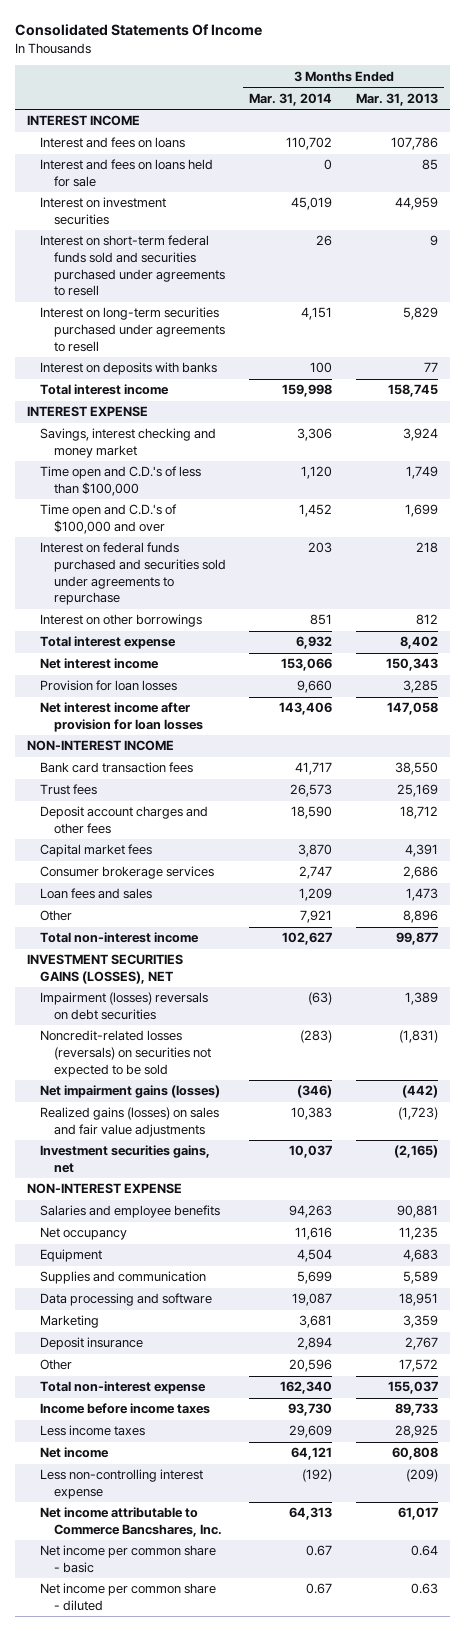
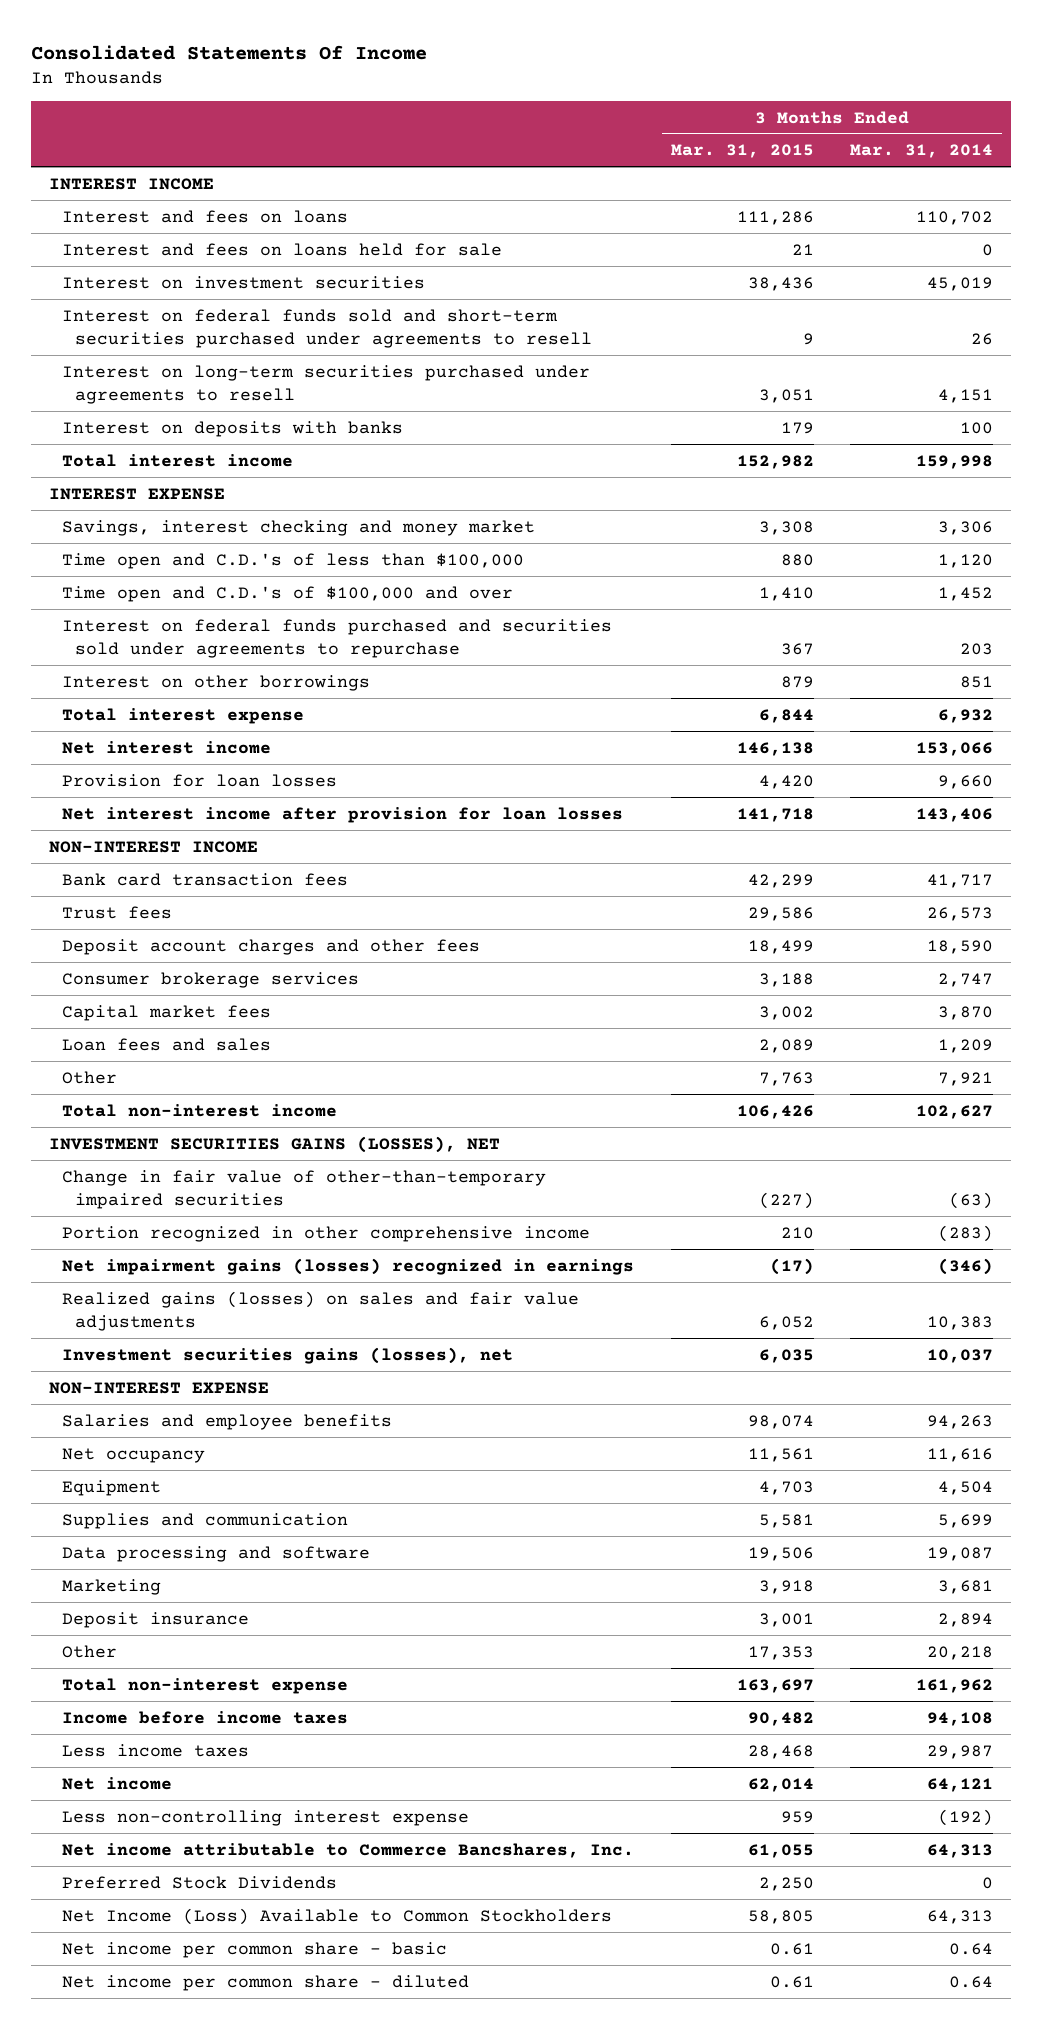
[355,92,438,106] Mar. 31, 2013 -> none
none -> [670,144,814,159] Mar. 31, 2015
[40,235,225,297] Interest on short-term federal funds sold and securities purchased under agreements to resell -> [62,308,593,348] Interest on federal funds sold and short-term securities purchased under agreements to resell
[40,844,153,858] Capital market fees -> [62,1004,272,1021] Capital market fees
[40,992,209,1021] Impairment (losses) reversals on debt securities -> none
none -> [62,1169,547,1209] Change in fair value of other-than-temporary impaired securities
[40,1030,211,1077] Noncredit-related losses (reversals) on securities not expected to be sold -> [62,1225,591,1242] Portion recognized in other comprehensive income
[40,1085,221,1099] Net impairment gains (losses) -> [62,1257,635,1275] Net impairment gains (losses) recognized in earnings
[40,1145,211,1174] Investment securities gains, net -> [62,1346,514,1364] Investment securities gains (losses), net
[289,1359,333,1373] 20,596 -> [927,1645,994,1660] 20,218
[280,1381,333,1395] 162,340 -> [916,1678,994,1693] 161,962
[288,1403,333,1417] 93,730 -> [927,1711,994,1726] 94,108
[289,1425,333,1439] 29,609 -> [927,1744,994,1759] 29,987
none -> [62,1875,338,1889] Preferred Stock Dividends
none -> [62,1907,613,1925] Net Income (Loss) Available to Common Stockholders
[306,1545,333,1557] 0.67 -> [949,1942,994,1955] 0.64
[306,1583,333,1595] 0.67 -> [949,1975,994,1988] 0.64

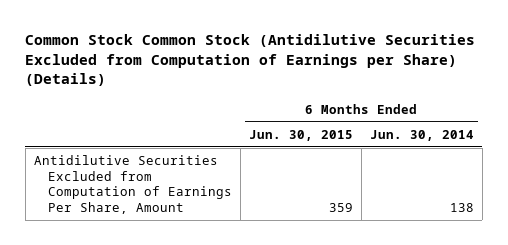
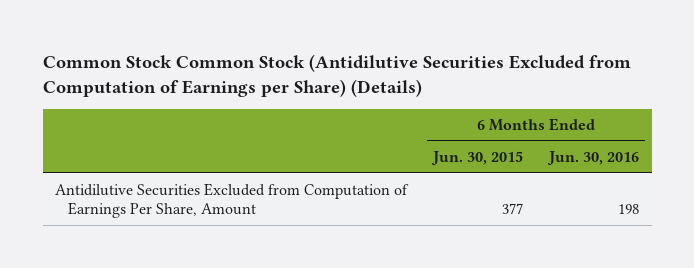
[369,129,474,141] Jun. 30, 2014 -> none
none -> [546,151,639,166] Jun. 30, 2016
[329,202,354,212] 359 -> [502,203,524,215] 377

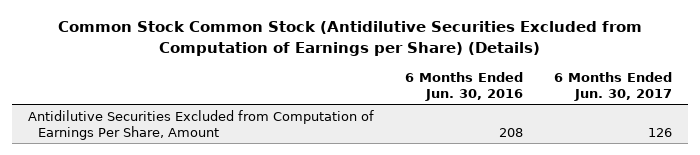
[431,151,524,166] Jun. 30, 2015 -> none
none -> [554,72,673,101] 6 Months Ended Jun. 30, 2017
[617,204,639,215] 198 -> [499,127,524,137] 208

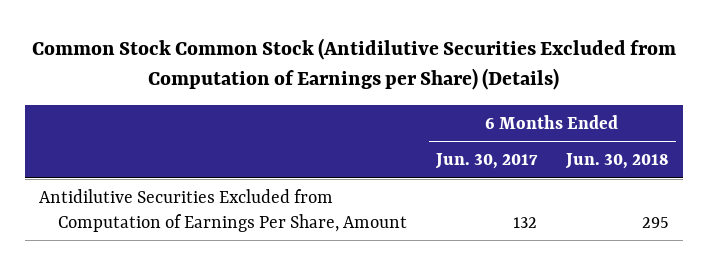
[405,72,524,101] 6 Months Ended Jun. 30, 2016 -> none
none -> [564,153,669,170] Jun. 30, 2018
[648,127,673,137] 126 -> [512,216,537,228] 132

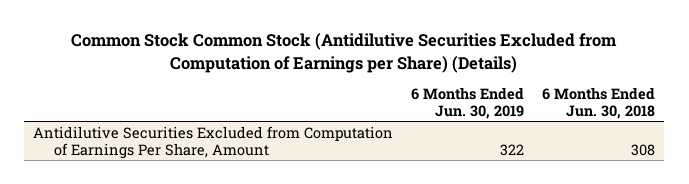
[434,153,538,170] Jun. 30, 2017 -> none
none -> [411,86,525,119] 6 Months Ended Jun. 30, 2019
[641,216,669,228] 295 -> [631,143,656,156] 308

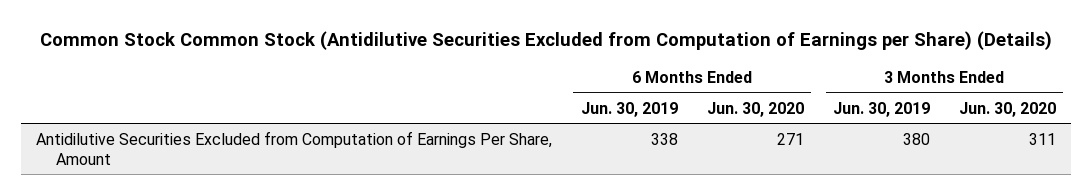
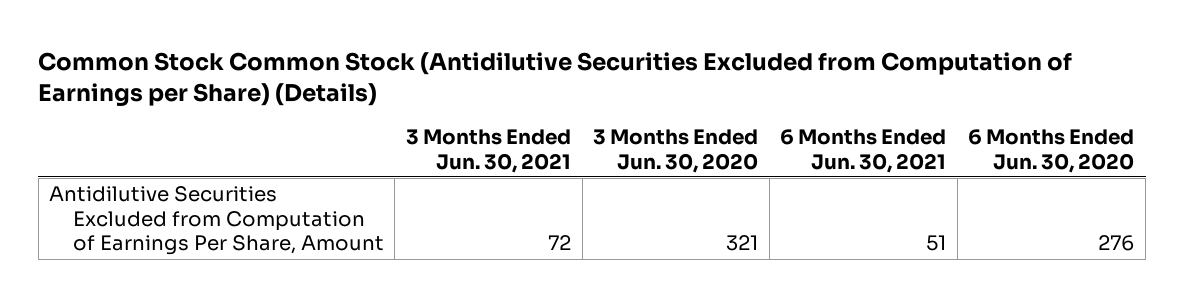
[580,101,678,117] Jun. 30, 2019 -> none
[832,101,930,117] Jun. 30, 2019 -> none
none -> [405,128,571,173] 3 Months Ended Jun. 30, 2021
none -> [780,128,947,173] 6 Months Ended Jun. 30, 2021
[776,133,804,146] 271 -> [1098,235,1135,252] 276
[1029,133,1057,146] 311 -> [726,235,759,252] 321

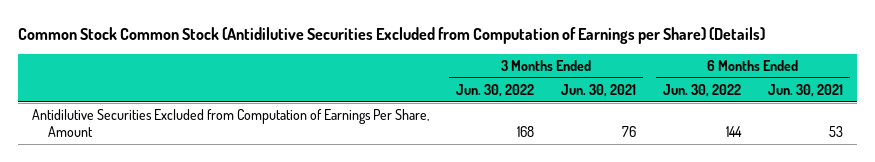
[593,128,759,173] 3 Months Ended Jun. 30, 2020 -> none
[968,128,1135,173] 6 Months Ended Jun. 30, 2020 -> none
none -> [455,84,534,98] Jun. 30, 2022
none -> [663,84,742,98] Jun. 30, 2022
[547,235,571,251] 72 -> [622,126,637,138] 76
[926,235,947,252] 51 -> [829,126,844,138] 53

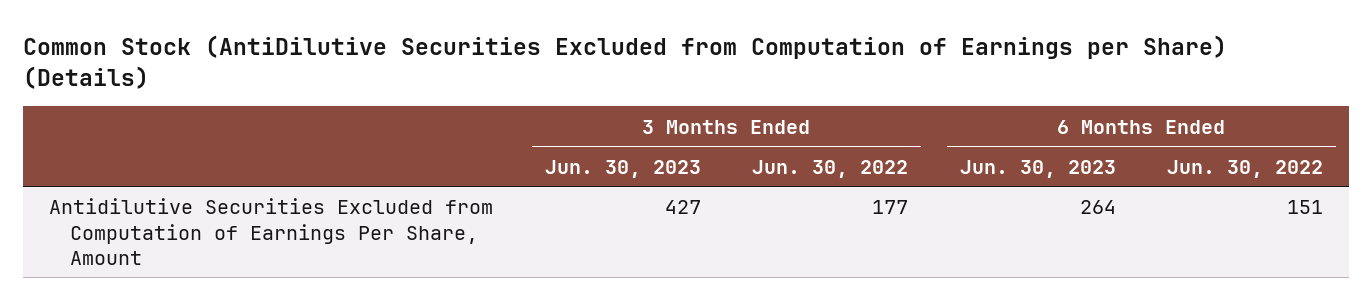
[18,26,766,44] Common Stock Common Stock (Antidilutive Securities Excluded from Computation of Earnings per Share) (Details) -> [23,34,1228,89] Common Stock (AntiDilutive Securities Excluded from Computation of Earnings per Share) (Details)
[561,84,637,98] Jun. 30, 2021 -> none
[768,84,844,98] Jun. 30, 2021 -> none
none -> [544,159,701,178] Jun. 30, 2023
none -> [959,159,1116,178] Jun. 30, 2023
[516,126,534,138] 168 -> [872,200,909,215] 177
[726,126,743,138] 144 -> [1287,200,1324,215] 151

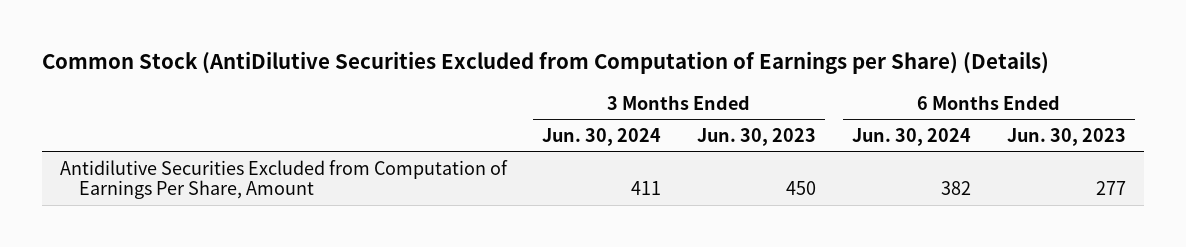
[752,159,909,178] Jun. 30, 2022 -> none
[1167,159,1324,178] Jun. 30, 2022 -> none
none -> [542,127,662,146] Jun. 30, 2024
none -> [852,127,972,146] Jun. 30, 2024
[664,200,701,215] 427 -> [786,181,817,196] 450
[1079,200,1116,215] 264 -> [1095,181,1126,196] 277

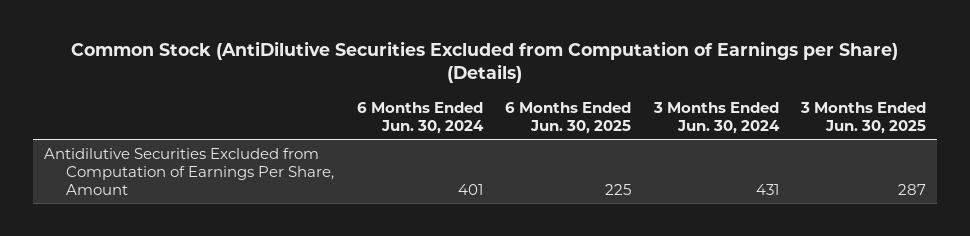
[697,127,817,146] Jun. 30, 2023 -> none
[1006,127,1126,146] Jun. 30, 2023 -> none
none -> [505,101,632,135] 6 Months Ended Jun. 30, 2025
none -> [800,101,927,135] 3 Months Ended Jun. 30, 2025
[631,181,662,196] 411 -> [755,183,779,195] 431
[941,181,972,196] 382 -> [457,183,483,195] 401

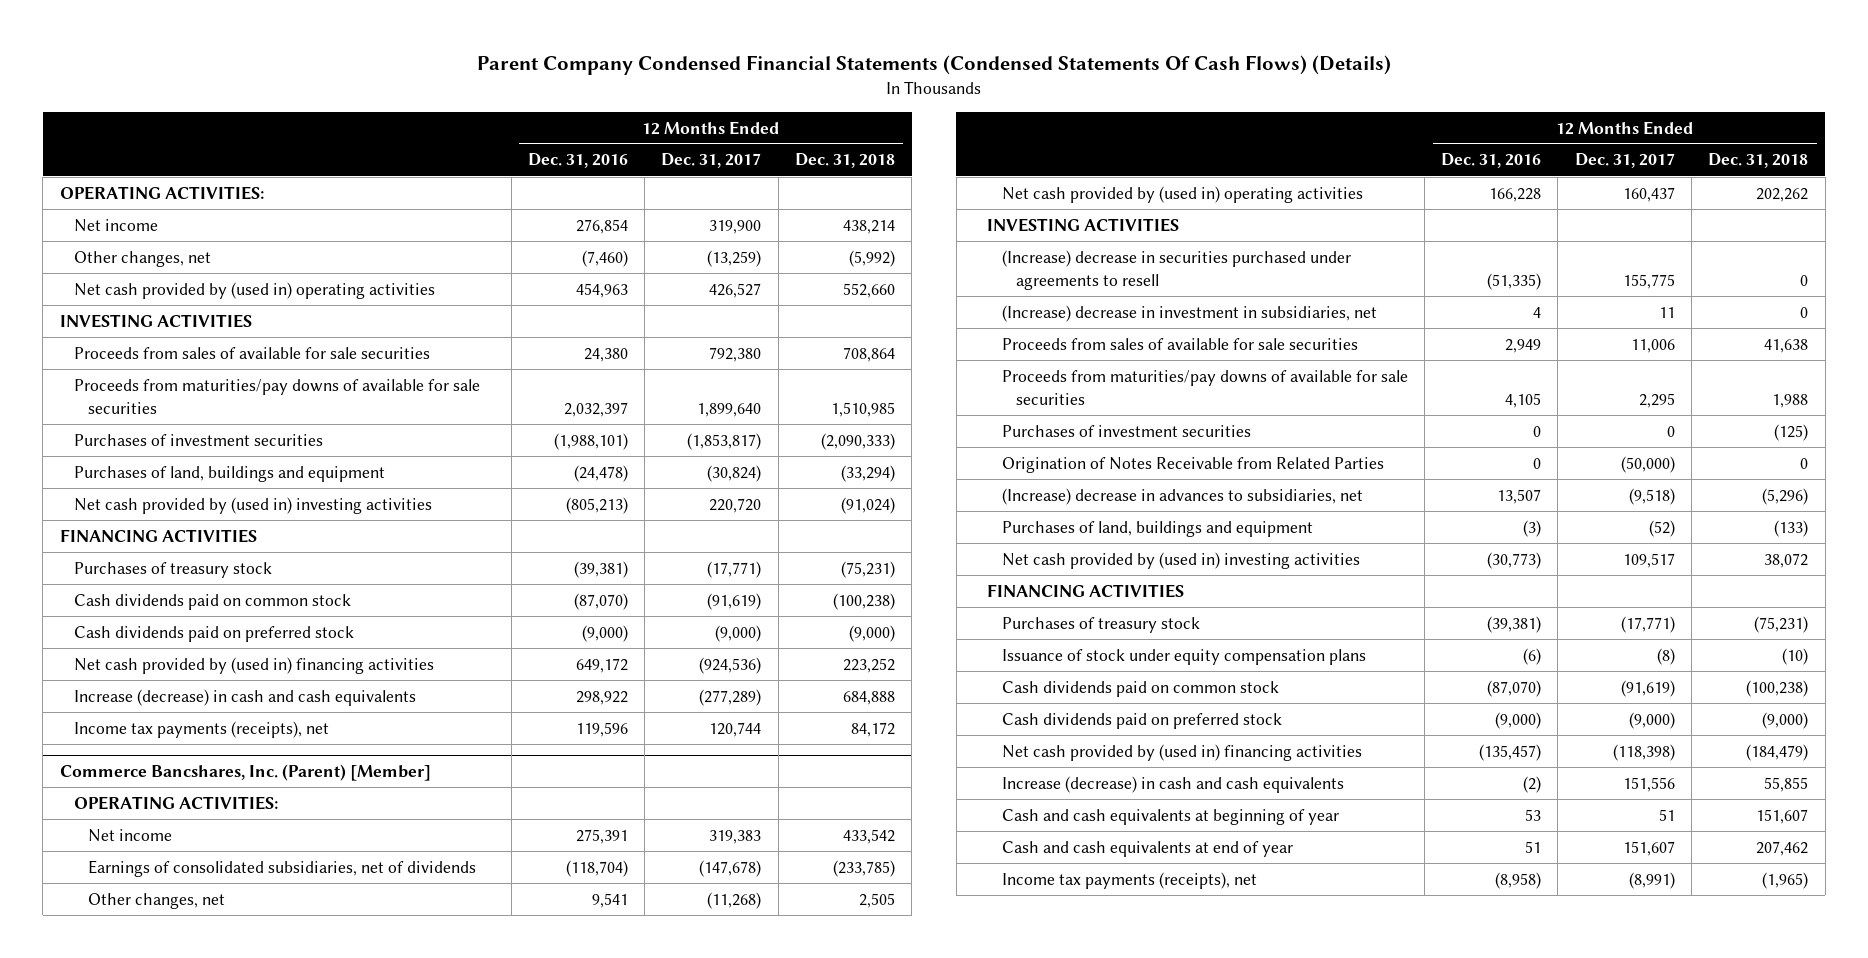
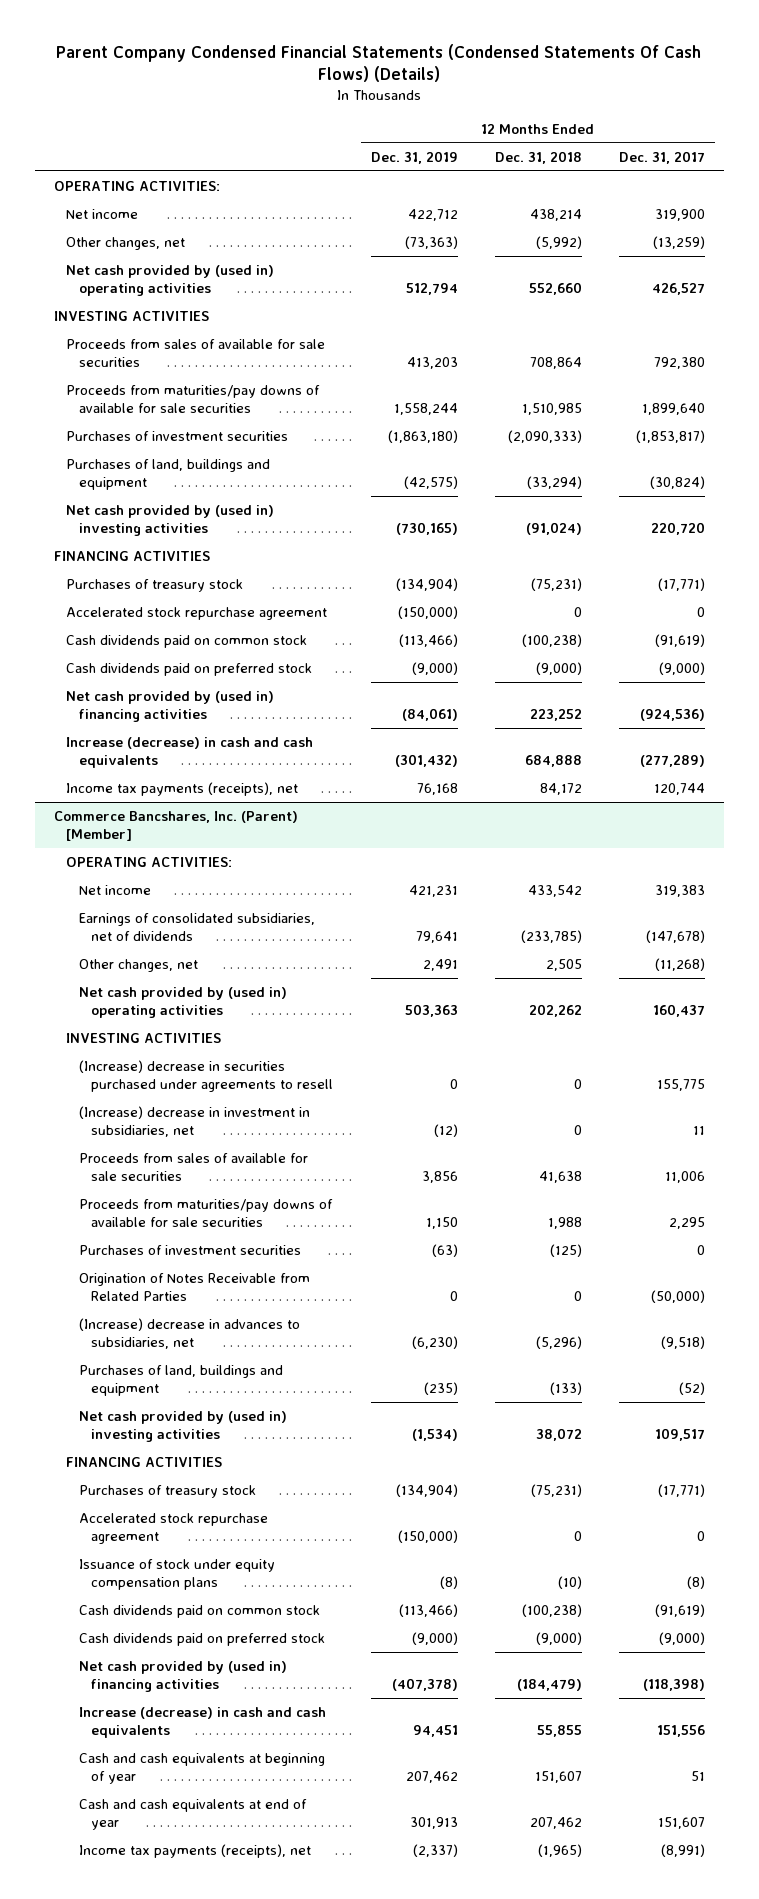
[527,153,628,169] Dec. 31, 2016 -> none
none -> [370,150,458,164] Dec. 31, 2019
none -> [66,607,328,621] Accelerated stock repurchase agreement
none -> [78,1513,268,1545] Accelerated stock repurchase agreement

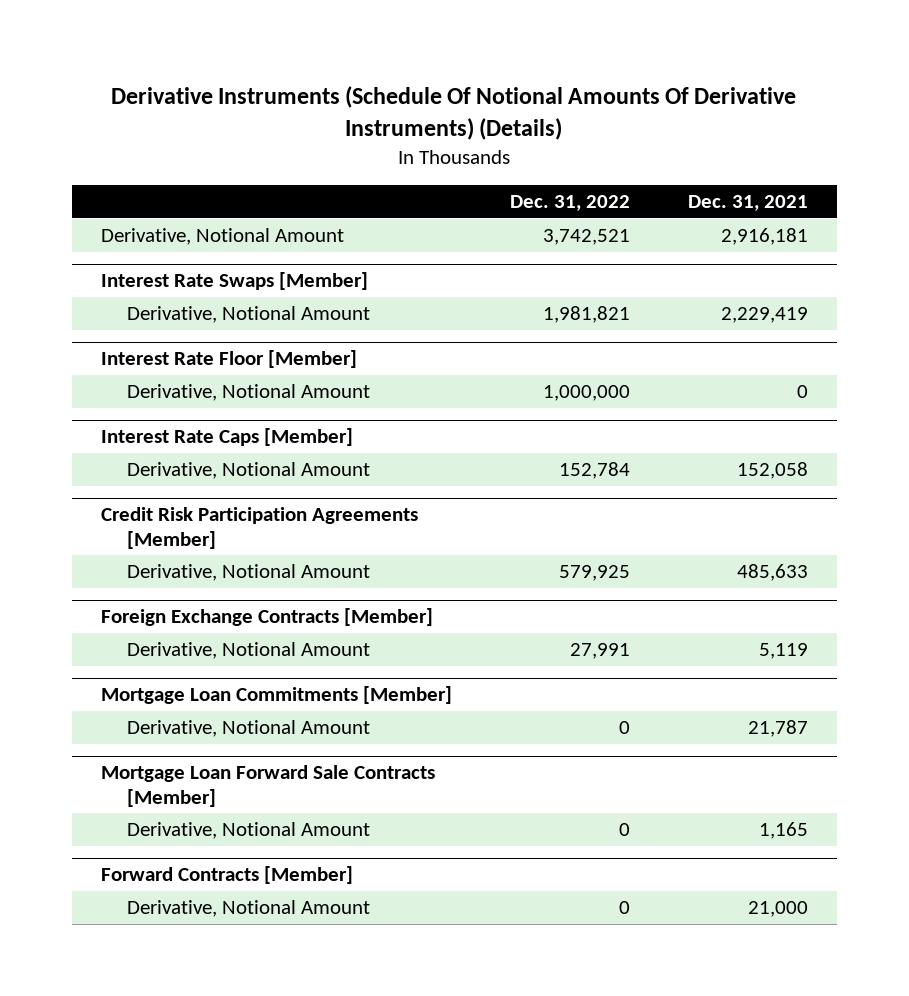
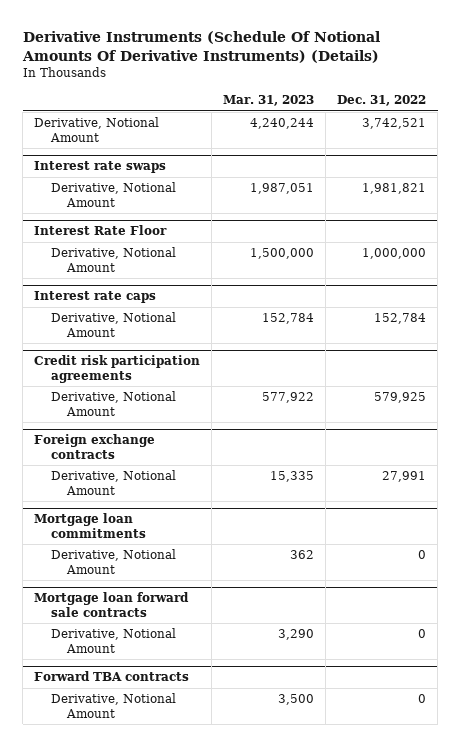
[687,194,808,211] Dec. 31, 2021 -> none
none -> [223,95,315,107] Mar. 31, 2023
[101,272,369,291] Interest Rate Swaps [Member] -> [34,161,167,174] Interest rate swaps
[101,350,358,369] Interest Rate Floor [Member] -> [34,225,168,236] Interest Rate Floor
[101,428,354,447] Interest Rate Caps [Member] -> [34,291,157,304] Interest rate caps
[101,507,419,549] Credit Risk Participation Agreements [Member] -> [34,355,201,383] Credit risk participation agreements
[101,608,434,627] Foreign Exchange Contracts [Member] -> [34,434,156,459] Foreign exchange contracts
[101,686,453,705] Mortgage Loan Commitments [Member] -> [34,513,146,538] Mortgage loan commitments
[101,765,436,807] Mortgage Loan Forward Sale Contracts [Member] -> [34,592,190,617] Mortgage loan forward sale contracts
[101,866,354,885] Forward Contracts [Member] -> [34,671,190,682] Forward TBA contracts

